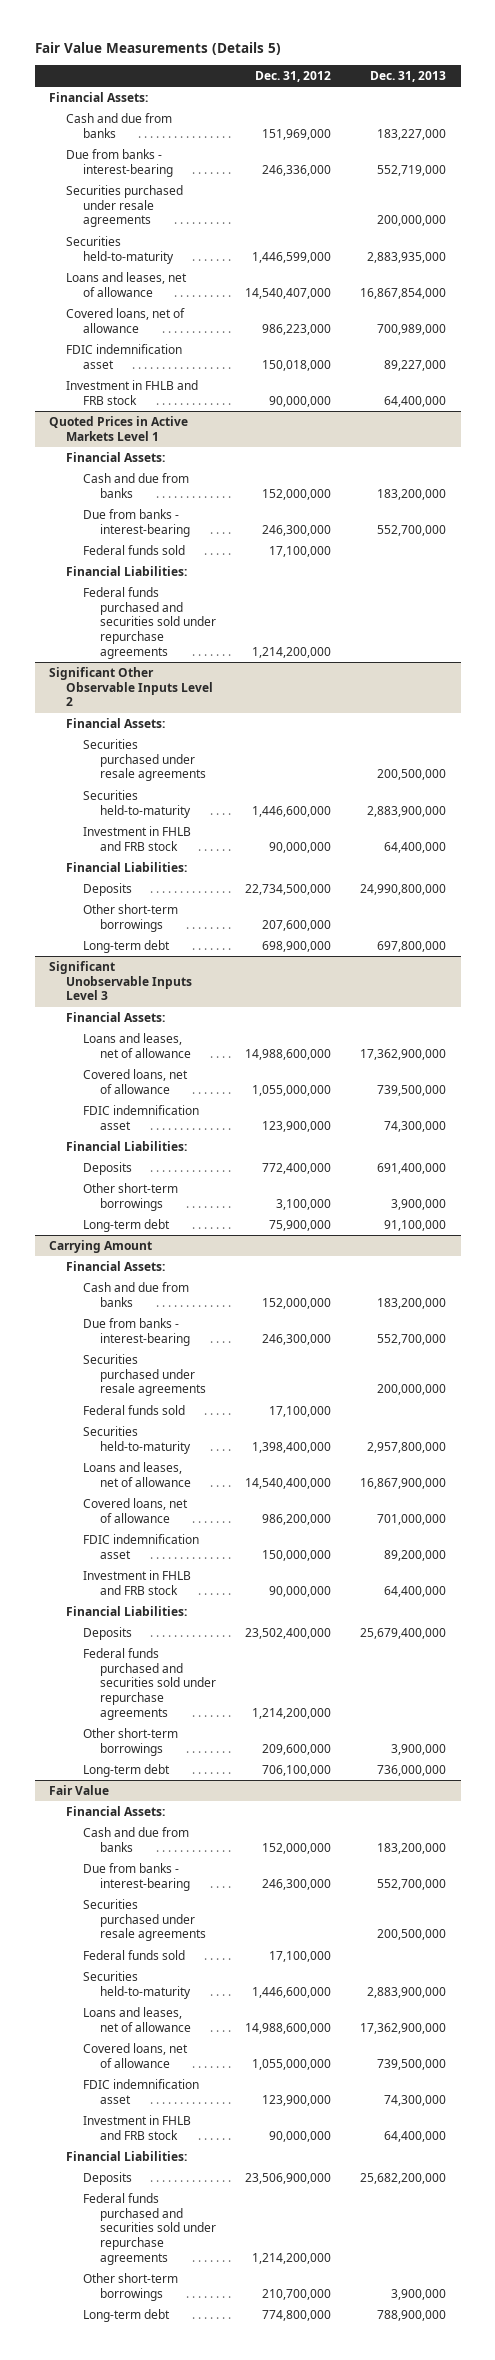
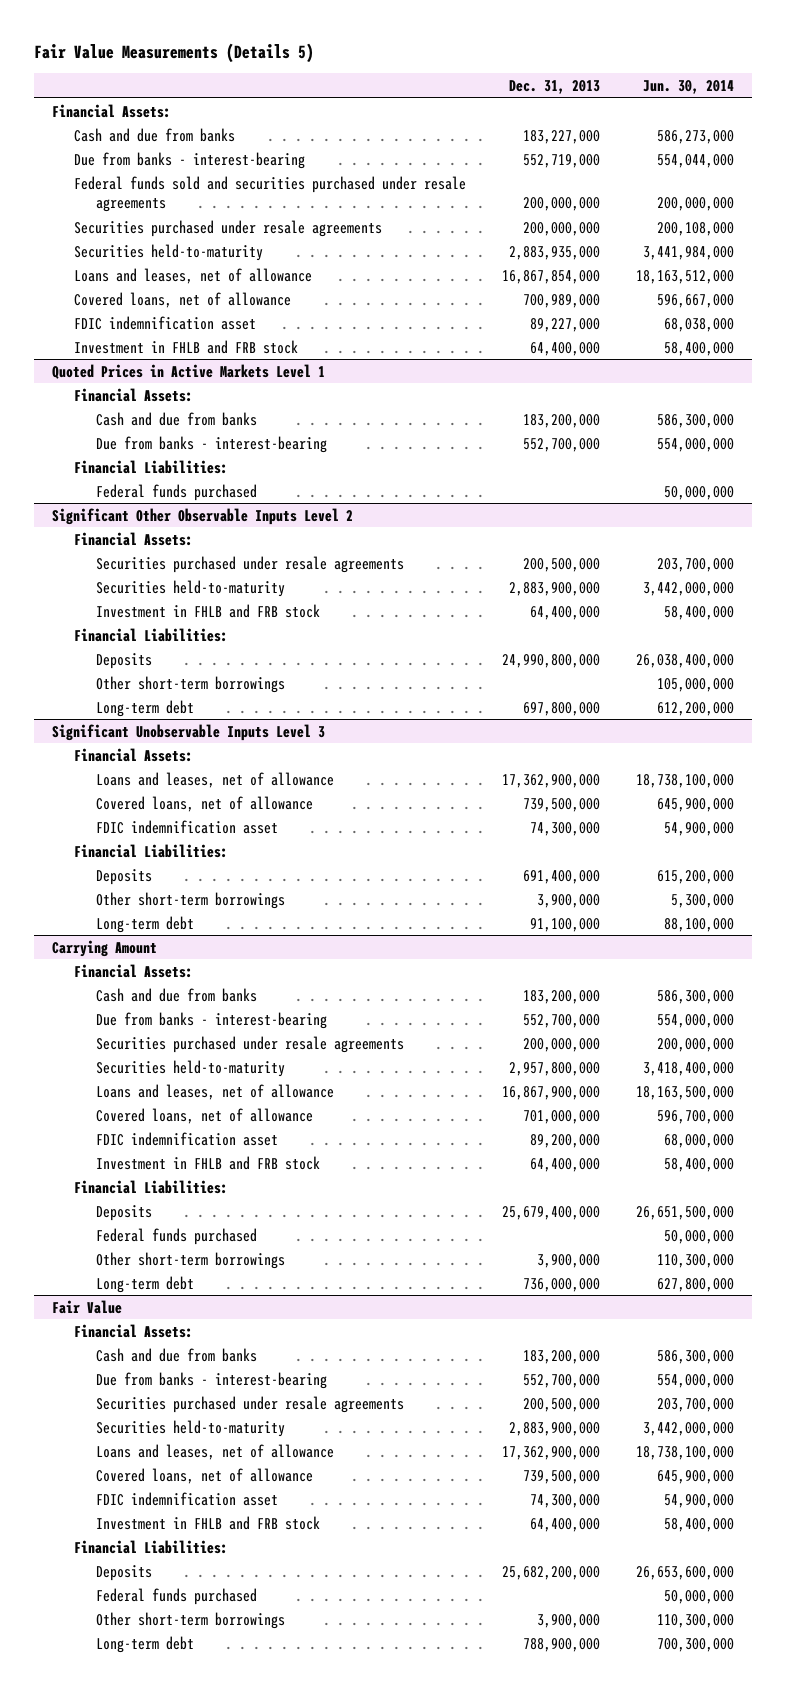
[255,70,332,82] Dec. 31, 2012 -> none
none -> [642,79,734,94] Jun. 30, 2014
none -> [74,175,467,212] Federal funds sold and securities purchased under resale agreements
[83,544,186,555] Federal funds sold -> none
[83,586,217,659] Federal funds purchased and securities sold under repurchase agreements -> [96,483,258,501] Federal funds purchased
[83,1404,186,1415] Federal funds sold -> none
[83,1647,217,1720] Federal funds purchased and securities sold under repurchase agreements -> [96,1227,258,1245] Federal funds purchased
[83,1949,186,1960] Federal funds sold -> none
[83,2192,217,2265] Federal funds purchased and securities sold under repurchase agreements -> [96,1587,258,1605] Federal funds purchased

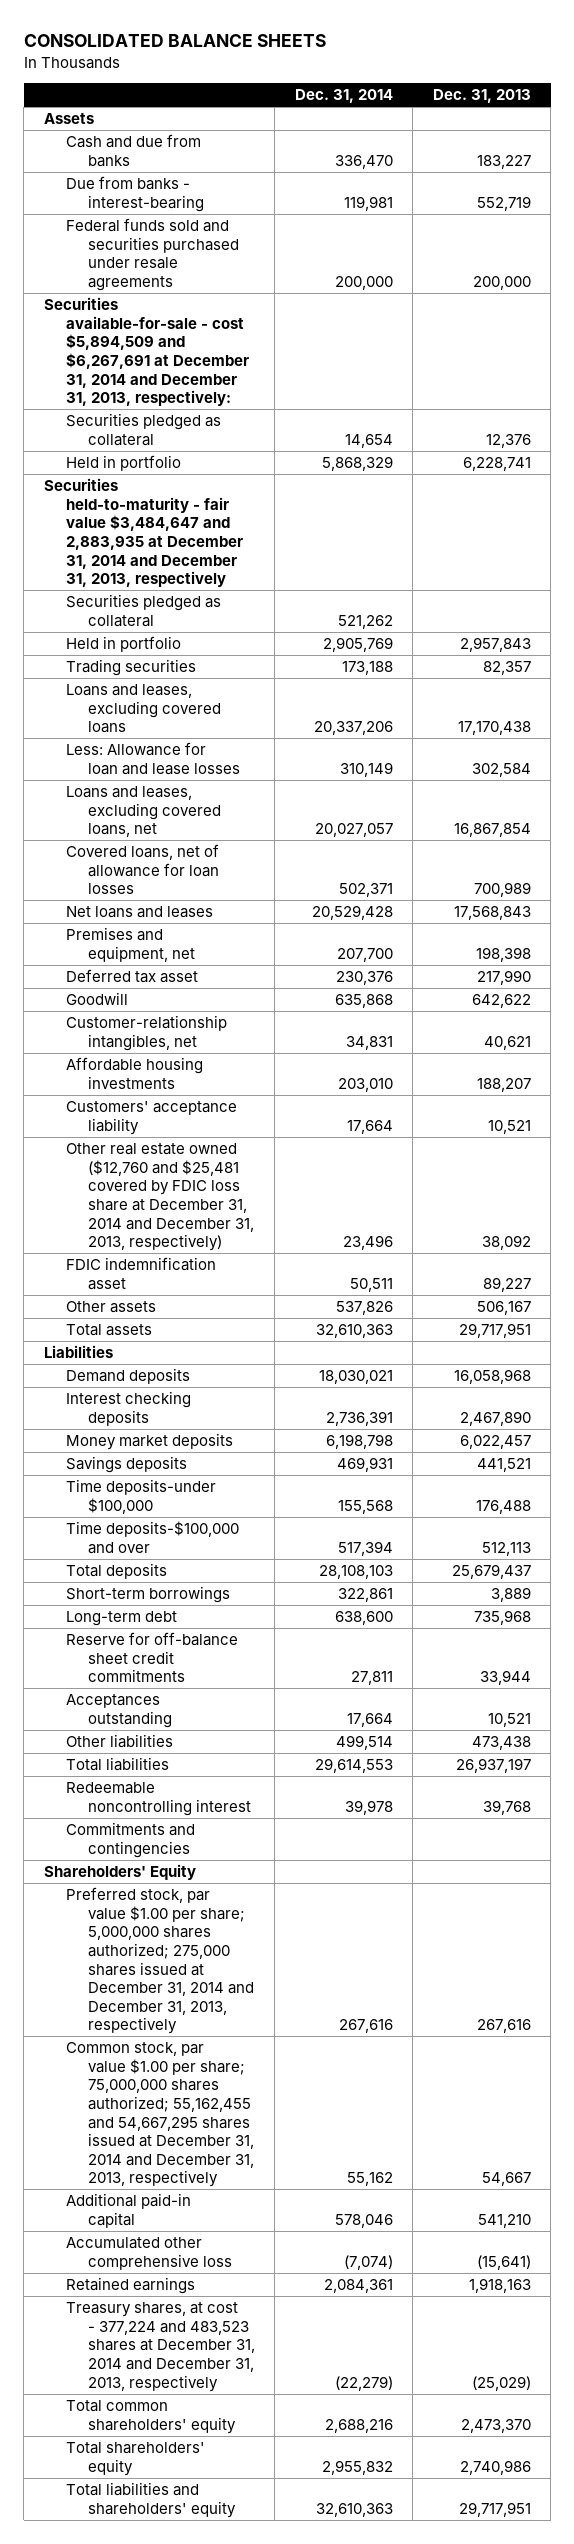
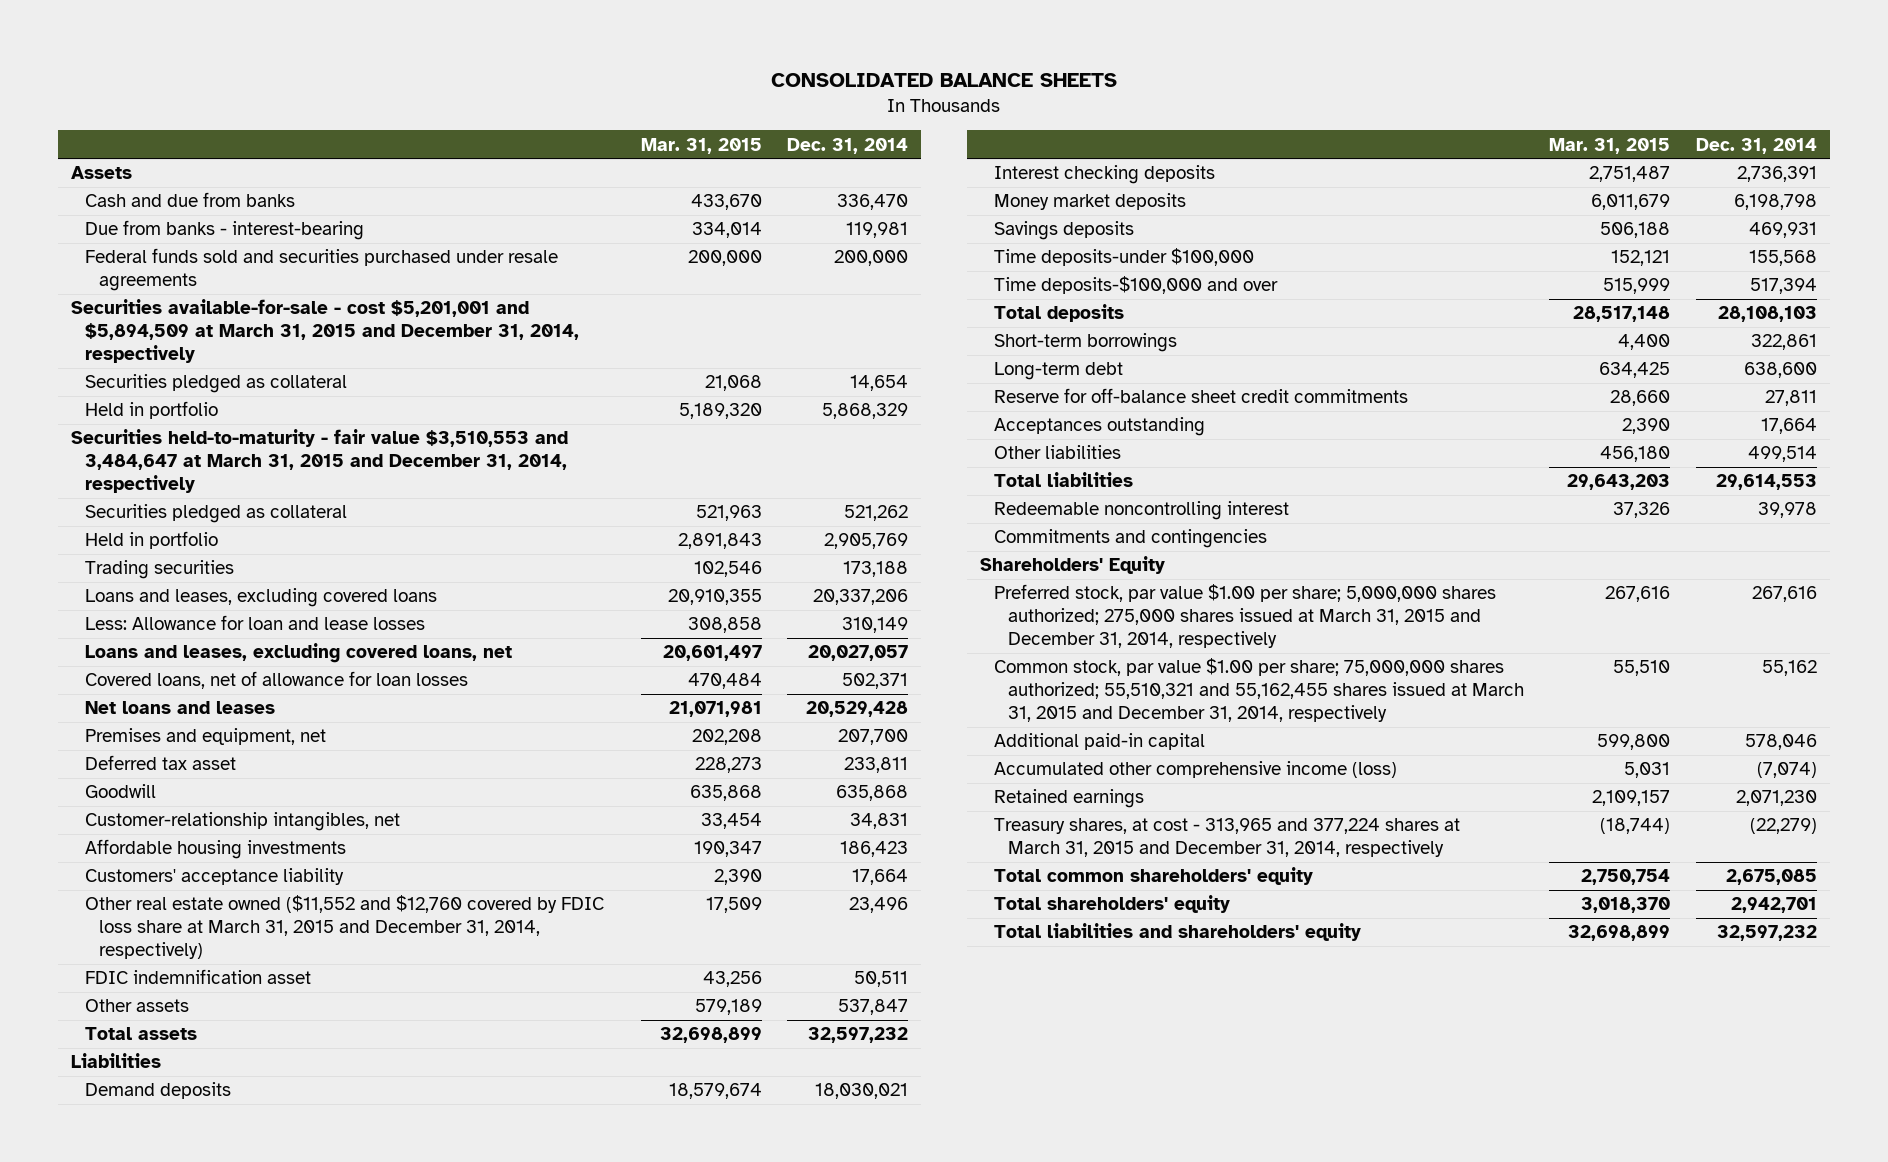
[432,89,531,104] Dec. 31, 2013 -> none
none -> [640,137,762,154] Mar. 31, 2015
[43,297,249,407] Securities available-for-sale - cost $5,894,509 and $6,267,691 at December 31, 2014 and December 31, 2013, respectively: -> [71,299,580,364] Securities available-for-sale - cost $5,201,001 and $5,894,509 at March 31, 2015 and December 31, 2014, respectively
[43,478,243,588] Securities held-to-maturity - fair value $3,484,647 and 2,883,935 at December 31, 2014 and December 31, 2013, respectively -> [71,429,569,494] Securities held-to-maturity - fair value $3,510,553 and 3,484,647 at March 31, 2015 and December 31, 2014, respectively
[335,971,393,986] 230,376 -> [844,757,909,774] 233,811
[337,1077,393,1092] 203,010 -> [840,841,909,858] 186,423
[65,1143,254,1252] Other real estate owned ($12,760 and $25,481 covered by FDIC loss share at December 31, 2014 and December 31, 2013, respectively) -> [85,895,605,960] Other real estate owned ($11,552 and $12,760 covered by FDIC loss share at March 31, 2015 and December 31, 2014, respectively)
[335,1301,393,1316] 537,826 -> [838,999,909,1016] 537,847
[315,1324,393,1339] 32,610,363 -> [808,1027,909,1044] 32,597,232
[65,1887,254,2035] Preferred stock, par value $1.00 per share; 5,000,000 shares authorized; 275,000 shares issued at December 31, 2014 and December 31, 2013, respectively -> [993,584,1496,649] Preferred stock, par value $1.00 per share; 5,000,000 shares authorized; 275,000 shares issued at March 31, 2015 and December 31, 2014, respectively
[65,2042,254,2188] Common stock, par value $1.00 per share; 75,000,000 shares authorized; 55,162,455 and 54,667,295 shares issued at December 31, 2014 and December 31, 2013, respectively -> [993,658,1524,723] Common stock, par value $1.00 per share; 75,000,000 shares authorized; 55,510,321 and 55,162,455 shares issued at March 31, 2015 and December 31, 2014, respectively
[65,2237,232,2270] Accumulated other comprehensive loss -> [993,761,1397,779] Accumulated other comprehensive income (loss)
[323,2279,393,2294] 2,084,361 -> [1736,790,1818,807] 2,071,230
[65,2302,255,2392] Treasury shares, at cost - 377,224 and 483,523 shares at December 31, 2014 and December 31, 2013, respectively -> [993,818,1460,858] Treasury shares, at cost - 313,965 and 377,224 shares at March 31, 2015 and December 31, 2014, respectively
[324,2418,393,2433] 2,688,216 -> [1726,869,1818,886] 2,675,085
[321,2459,393,2475] 2,955,832 -> [1731,897,1818,914] 2,942,701
[315,2502,393,2517] 32,610,363 -> [1717,925,1818,942] 32,597,232

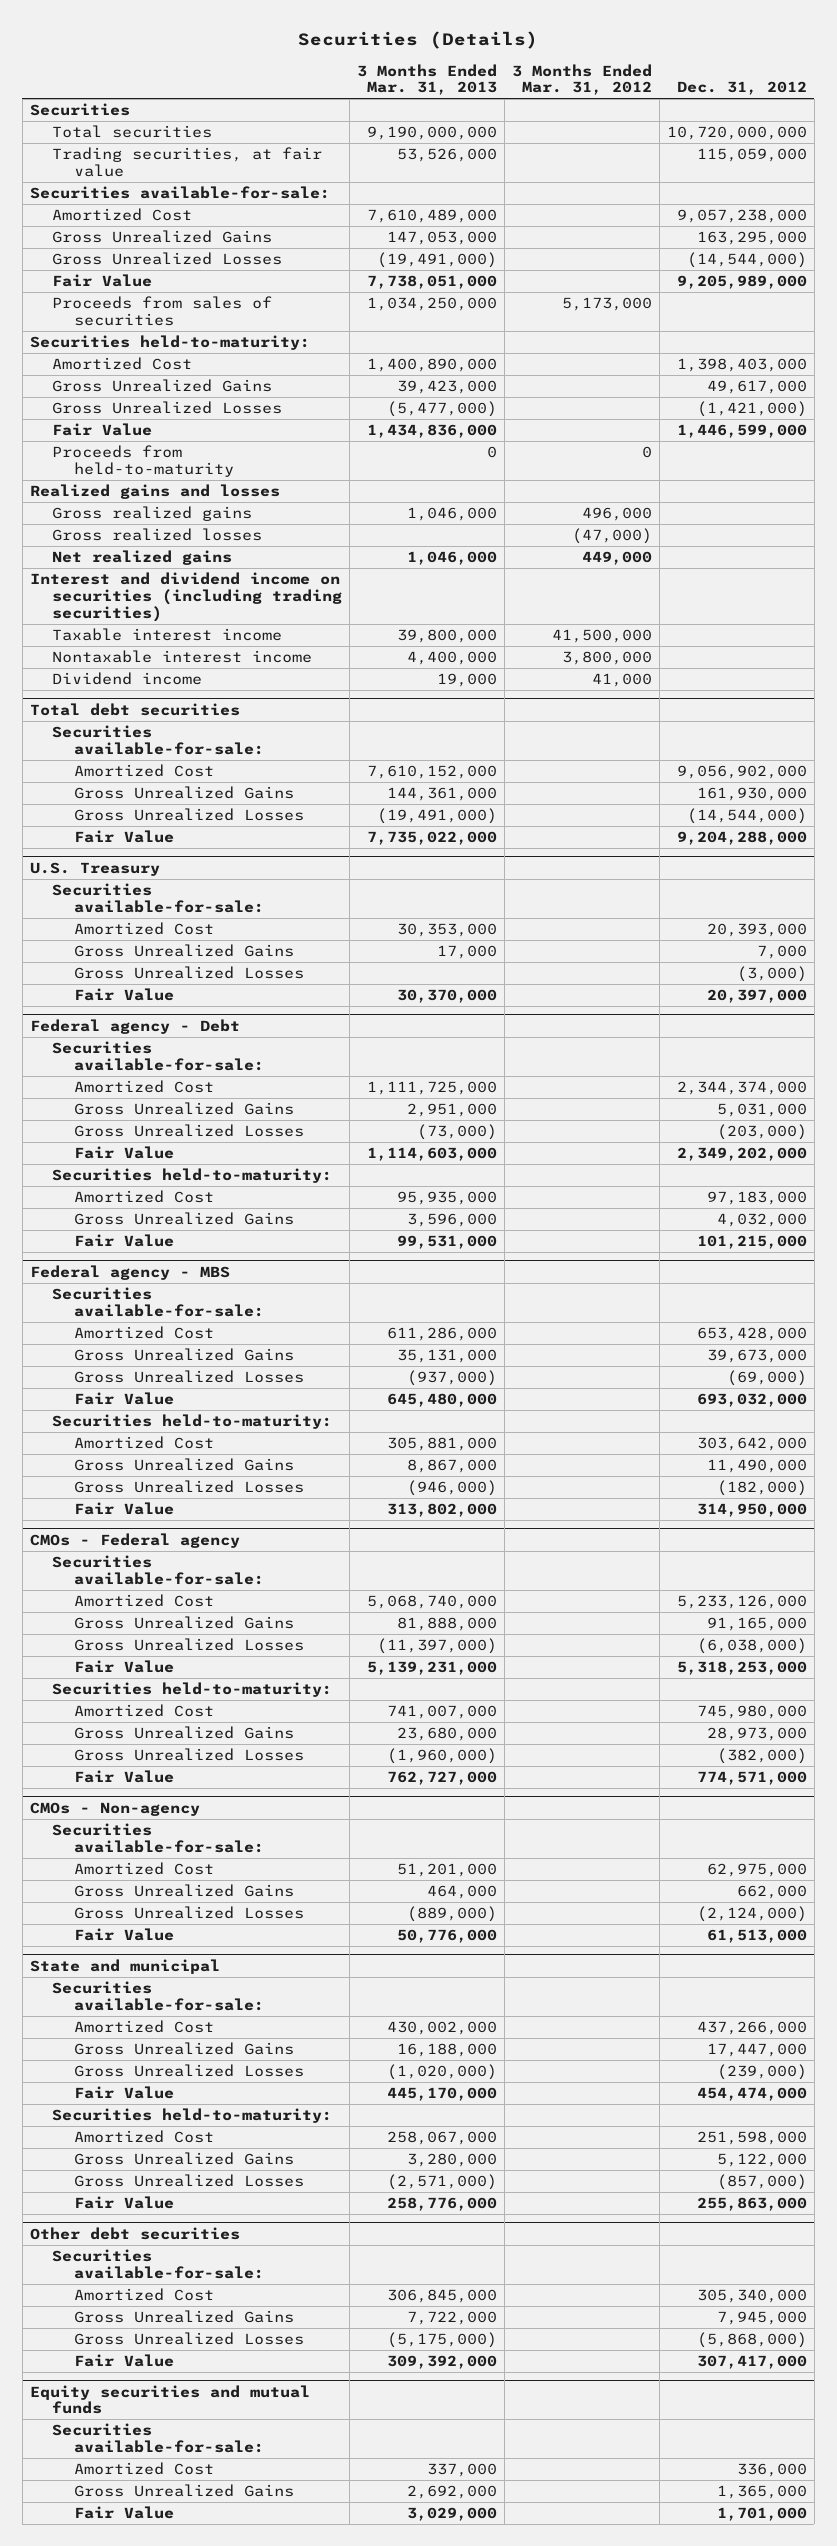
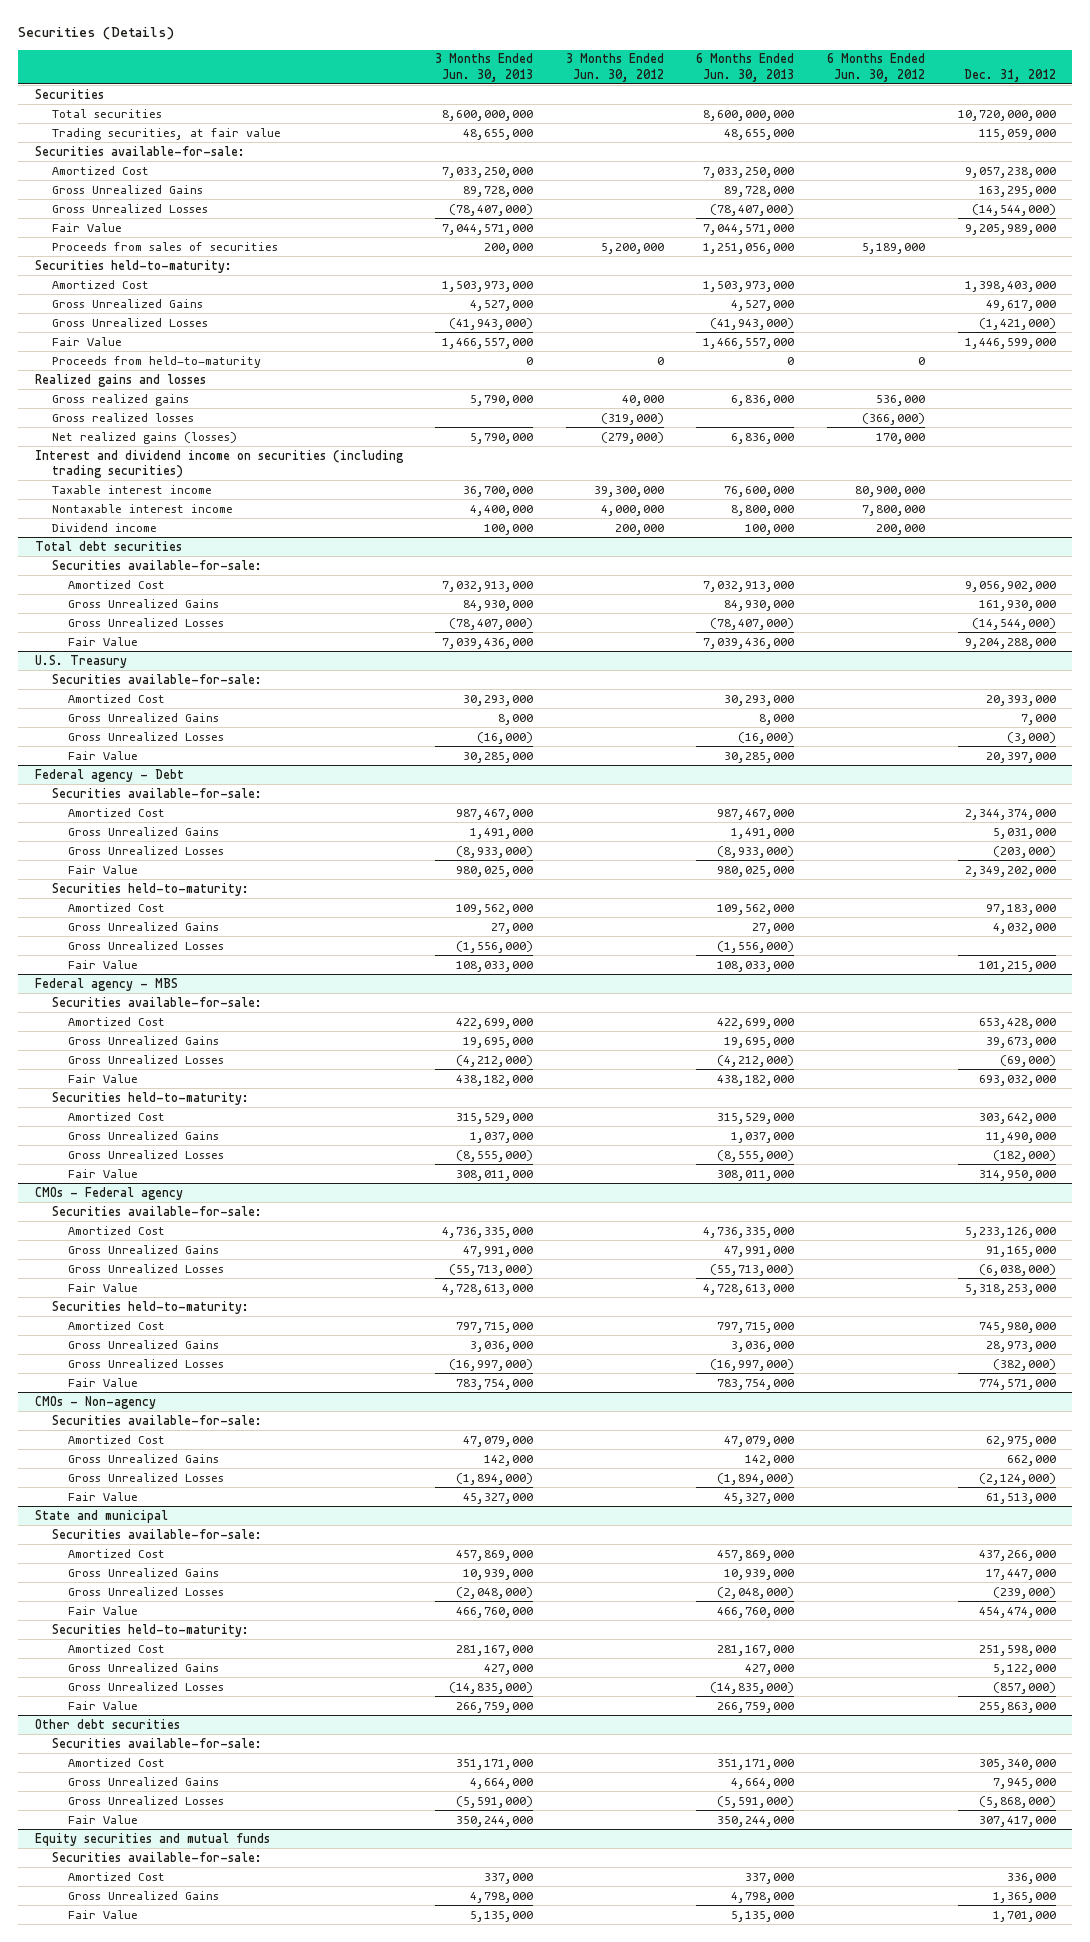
[356,63,497,96] 3 Months Ended Mar. 31, 2013 -> none
[511,63,652,96] 3 Months Ended Mar. 31, 2012 -> none
none -> [435,53,534,82] 3 Months Ended Jun. 30, 2013
none -> [565,53,664,82] 3 Months Ended Jun. 30, 2012
none -> [696,53,795,82] 6 Months Ended Jun. 30, 2013
none -> [827,53,926,82] 6 Months Ended Jun. 30, 2012
[52,550,233,566] Net realized gains -> [51,431,237,444] Net realized gains (losses)
none -> [68,940,225,950] Gross Unrealized Losses

